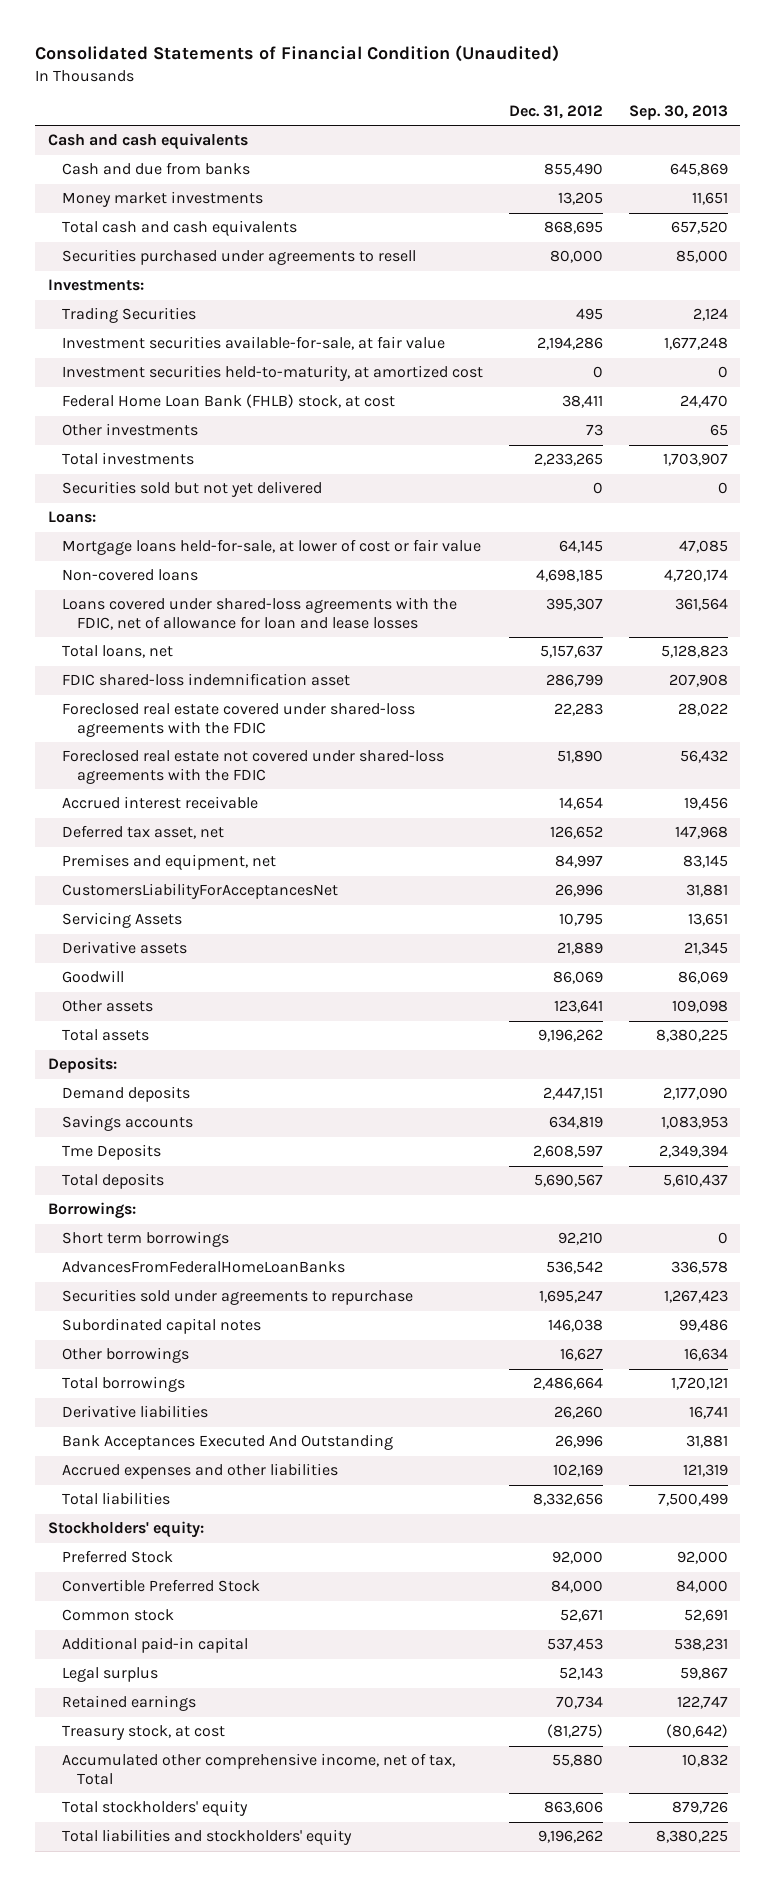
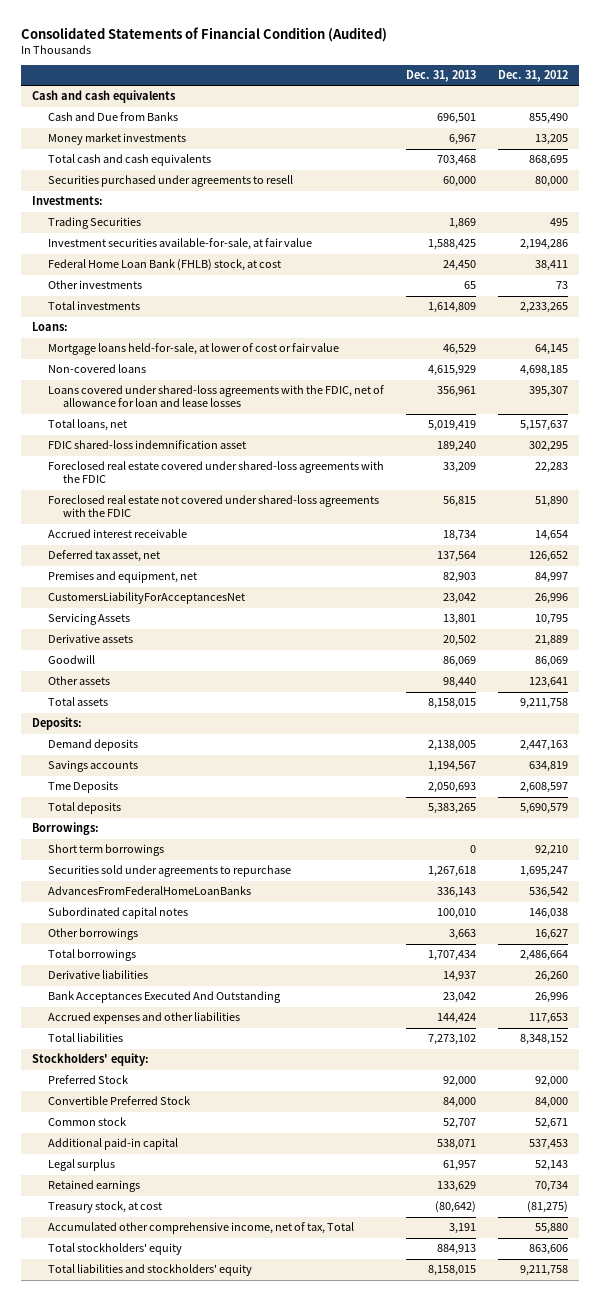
[34,45,559,63] Consolidated Statements of Financial Condition (Unaudited) -> [21,26,388,42] Consolidated Statements of Financial Condition (Audited)
[628,104,728,120] Sep. 30, 2013 -> none
none -> [405,70,476,83] Dec. 31, 2013
[62,162,251,176] Cash and due from banks -> [47,112,178,122] Cash and Due from Banks
[62,365,484,382] Investment securities held-to-maturity, at amortized cost -> none
[62,481,323,498] Securities sold but not yet delivered -> none
[545,674,603,688] 286,799 -> [528,441,568,453] 302,295
[537,1029,603,1043] 9,196,262 -> [519,698,568,710] 9,211,758
[542,1087,603,1101] 2,447,151 -> [519,740,568,752] 2,447,163
[533,1174,603,1188] 5,690,567 -> [519,803,568,815] 5,690,579
[62,1261,346,1274] AdvancesFromFederalHomeLoanBanks -> [47,886,251,896] AdvancesFromFederalHomeLoanBanks
[552,1464,603,1478] 102,169 -> [528,1013,568,1025] 117,653
[532,1493,603,1507] 8,332,656 -> [519,1034,568,1046] 8,348,152
[537,1830,603,1844] 9,196,262 -> [519,1265,568,1277] 9,211,758

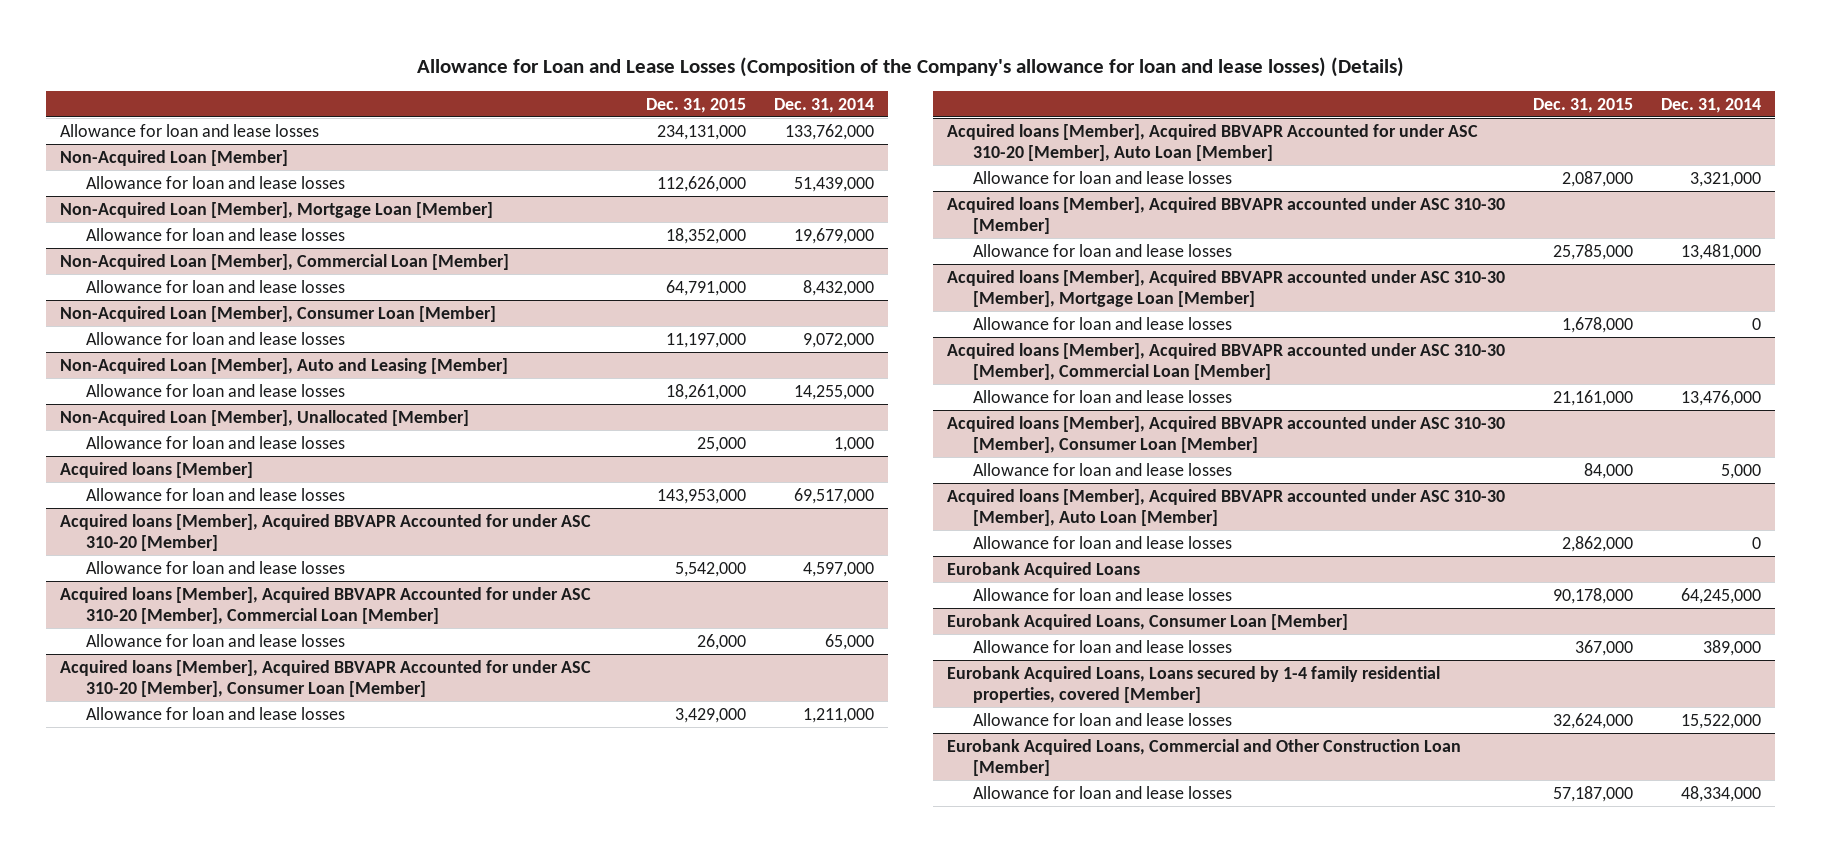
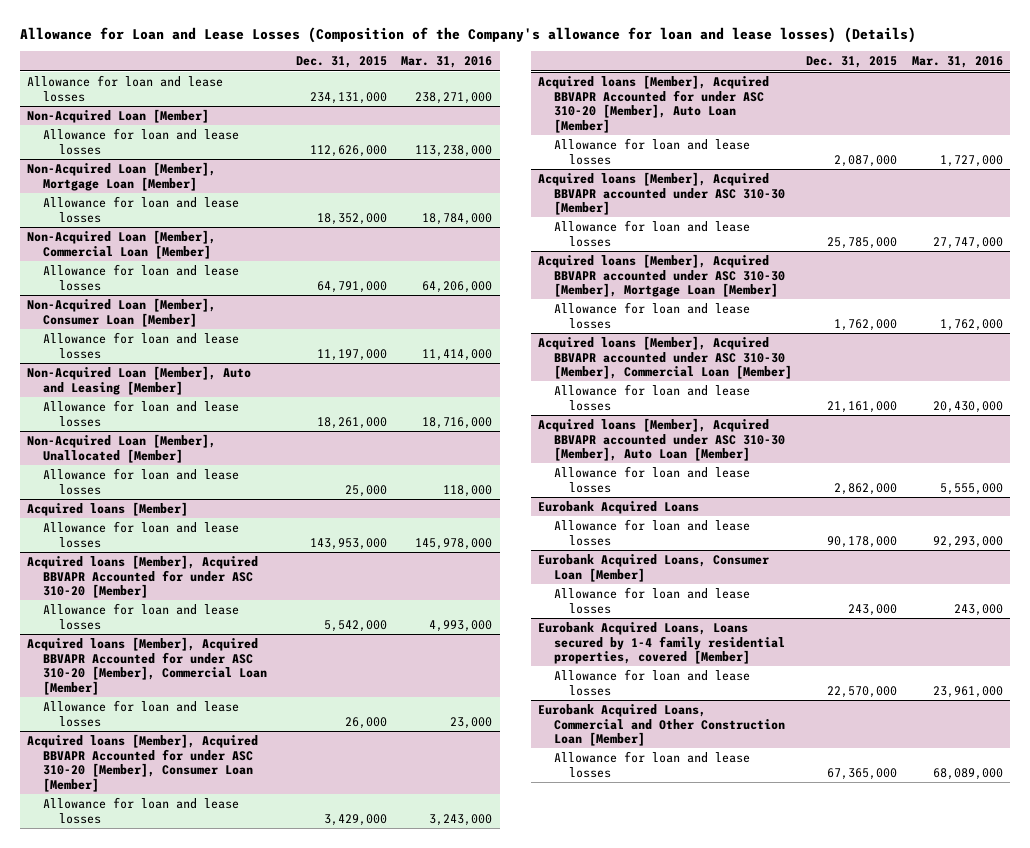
[774,97,875,113] Dec. 31, 2014 -> none
none -> [401,56,493,69] Mar. 31, 2016
[1562,316,1634,333] 1,678,000 -> [834,318,898,331] 1,762,000
[946,415,1505,453] Acquired loans [Member], Acquired BBVAPR accounted under ASC 310-30 [Member], Consumer Loan [Member] -> none
[972,462,1232,476] Allowance for loan and lease losses -> none
[1575,639,1634,656] 367,000 -> [848,603,898,616] 243,000
[1553,712,1634,729] 32,624,000 -> [827,685,898,698] 22,570,000
[1553,785,1634,802] 57,187,000 -> [827,767,898,780] 67,365,000

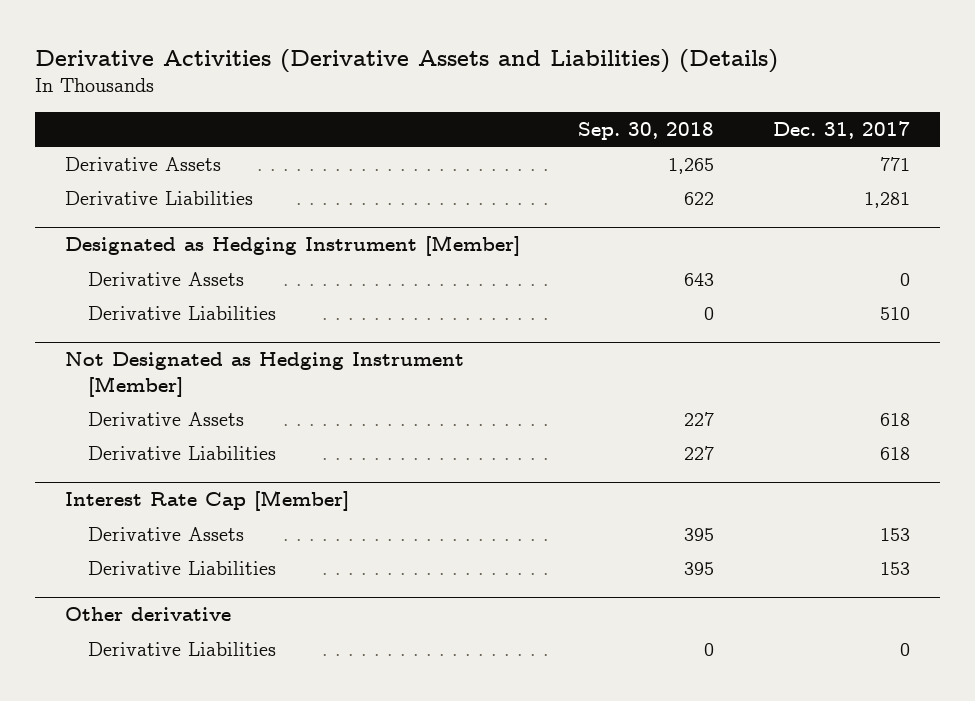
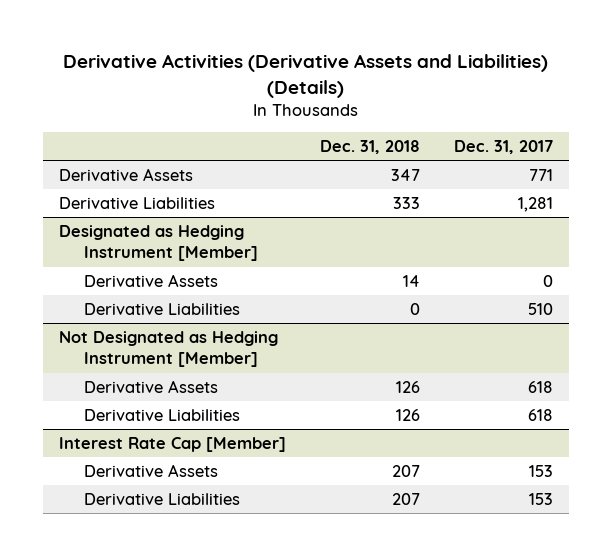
[578,121,715,140] Sep. 30, 2018 -> none
none -> [320,139,421,154] Dec. 31, 2018
[64,607,231,622] Other derivative -> none
[88,641,277,656] Derivative Liabilities -> none

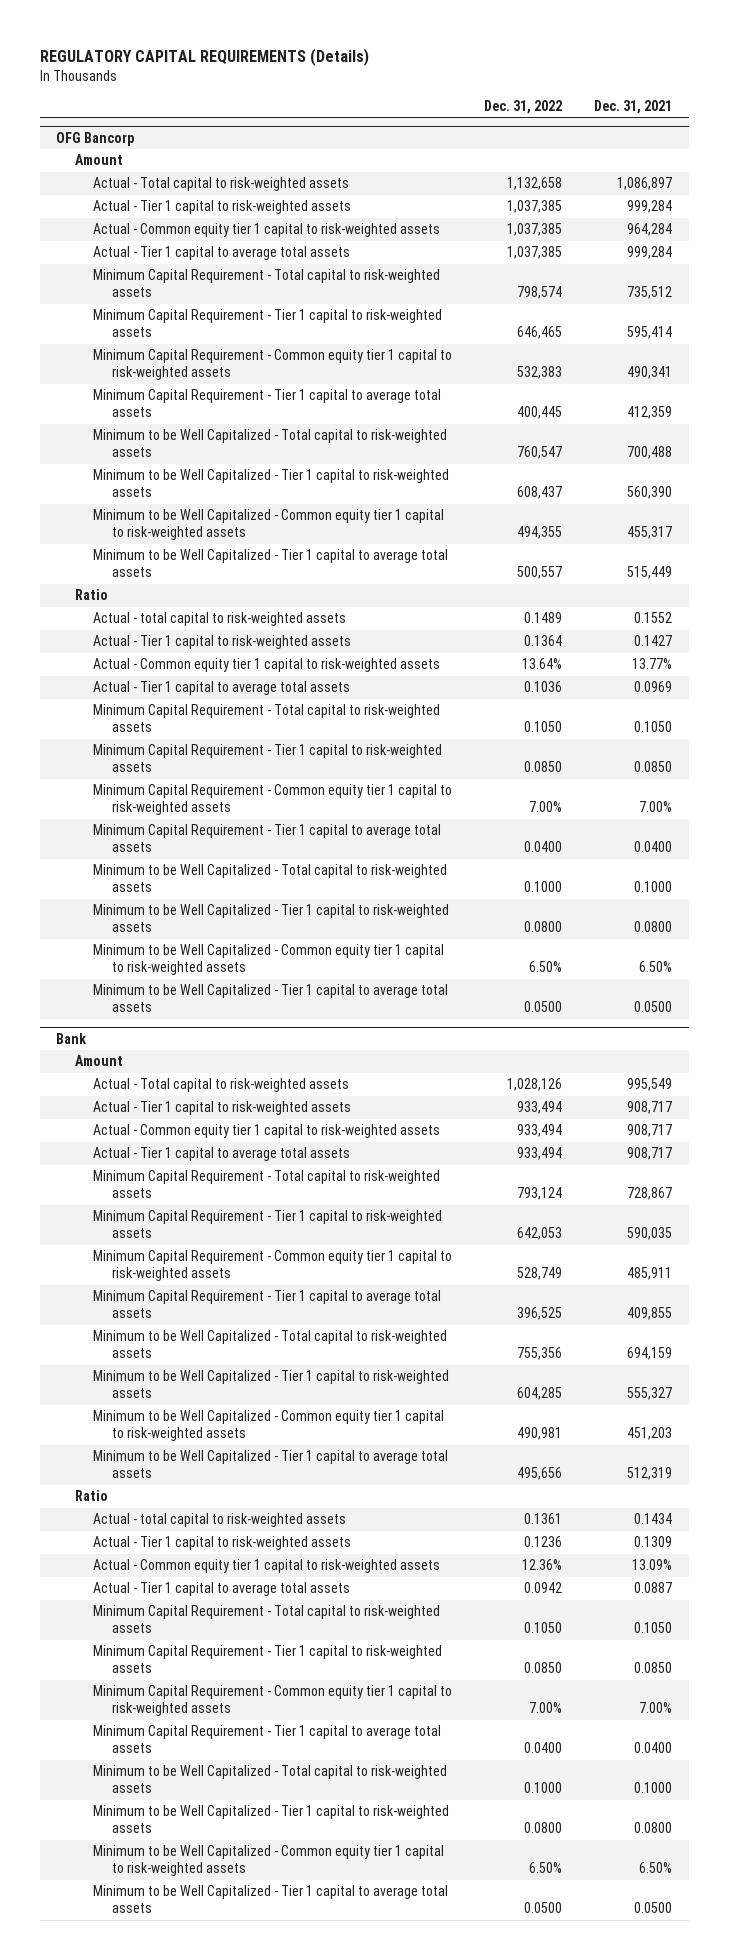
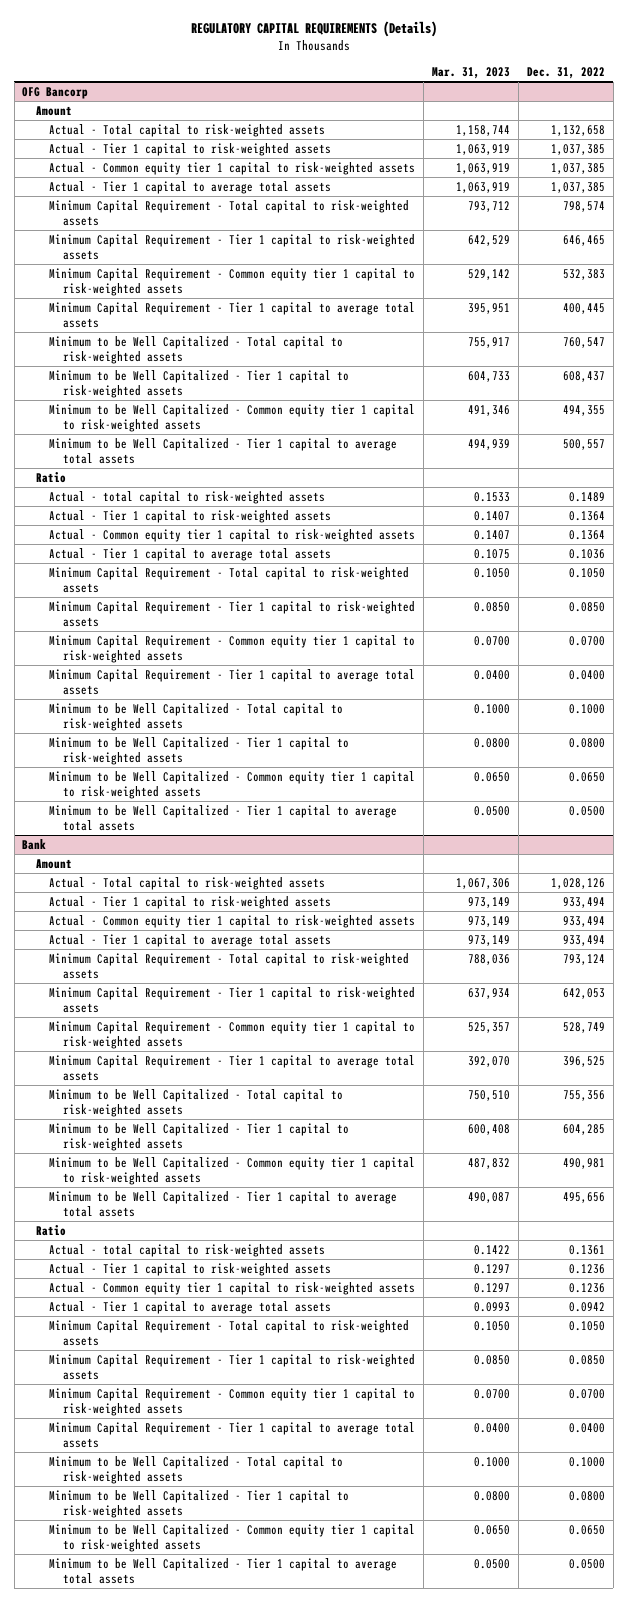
[594,99,673,114] Dec. 31, 2021 -> none
none -> [432,67,511,80] Mar. 31, 2023
[522,658,563,670] 13.64% -> [568,529,605,540] 0.1364
[529,801,563,813] 7.00% -> [568,635,605,646] 0.0700
[529,961,563,973] 6.50% -> [568,771,605,782] 0.0650
[522,1559,563,1571] 12.36% -> [568,1282,605,1293] 0.1236
[529,1702,563,1714] 7.00% -> [568,1388,605,1399] 0.0700
[529,1862,563,1874] 6.50% -> [568,1524,605,1535] 0.0650

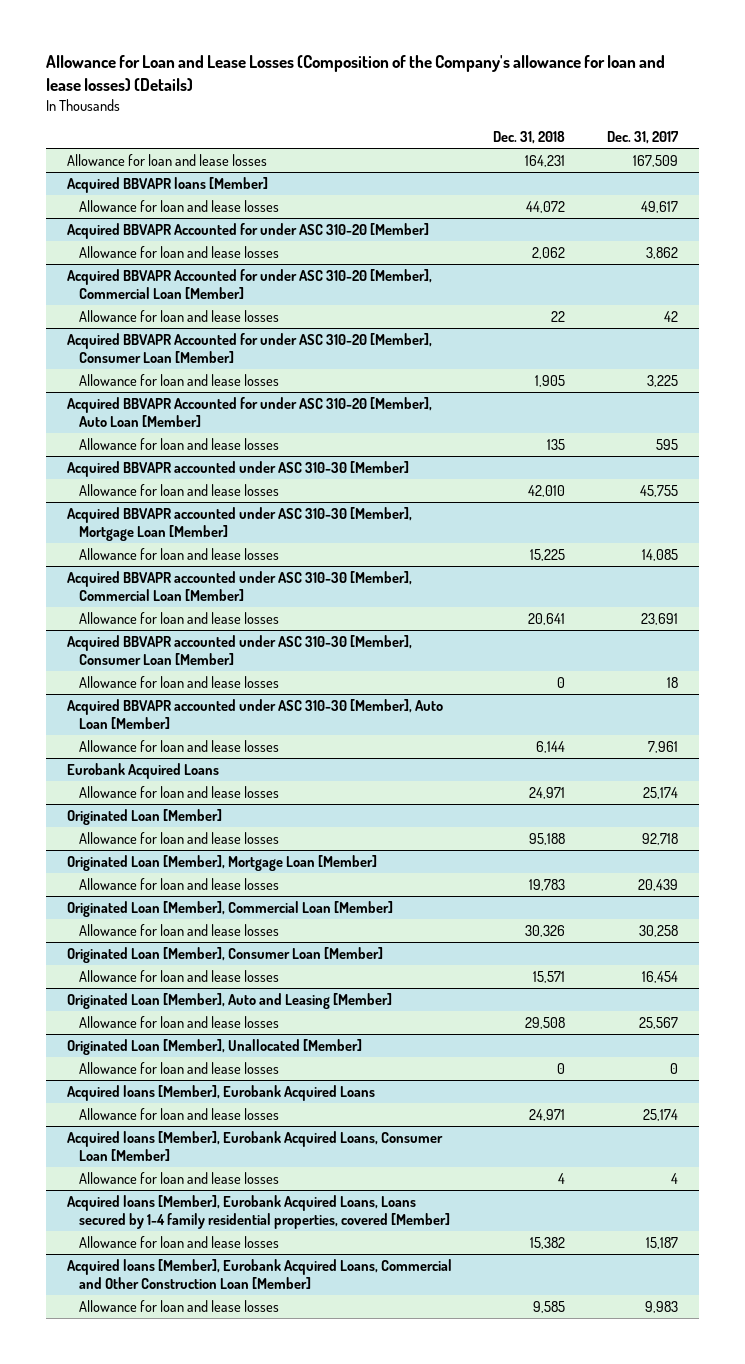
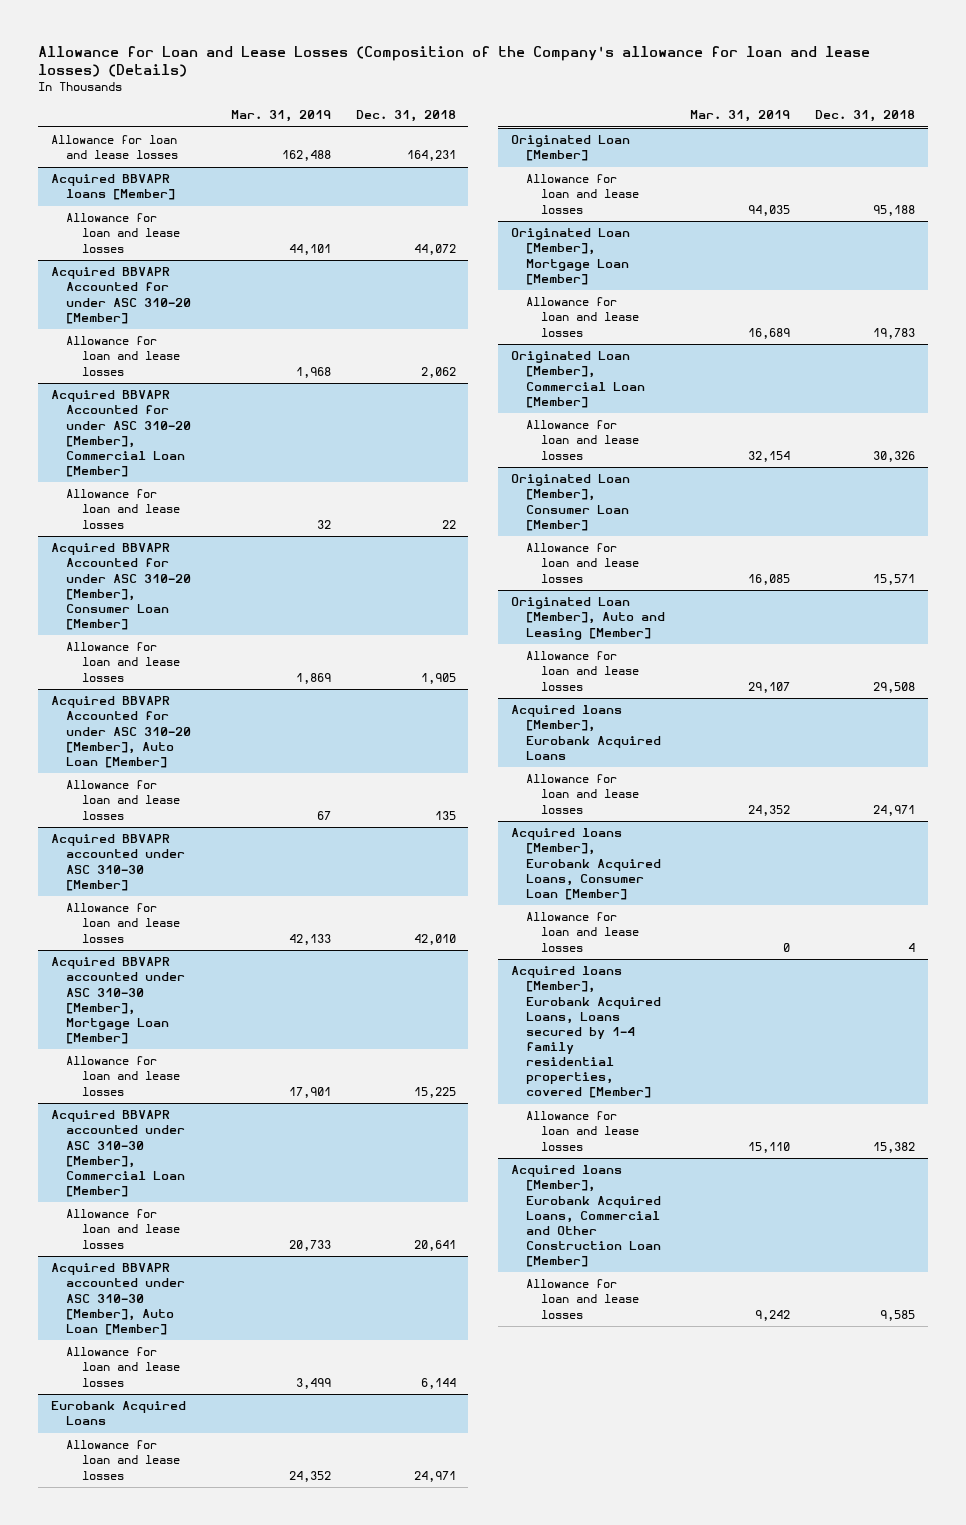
[607,131,680,145] Dec. 31, 2017 -> none
none -> [230,110,331,123] Mar. 31, 2019
[66,634,412,666] Acquired BBVAPR accounted under ASC 310-30 [Member], Consumer Loan [Member] -> none
[78,675,279,688] Allowance for loan and lease losses -> none
[66,1038,362,1055] Originated Loan [Member], Unallocated [Member] -> none
[78,1061,279,1074] Allowance for loan and lease losses -> none

